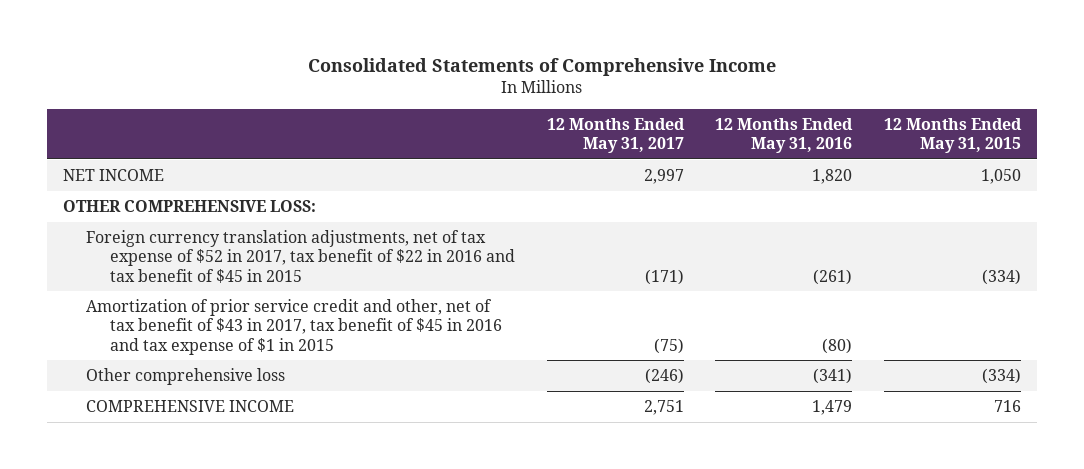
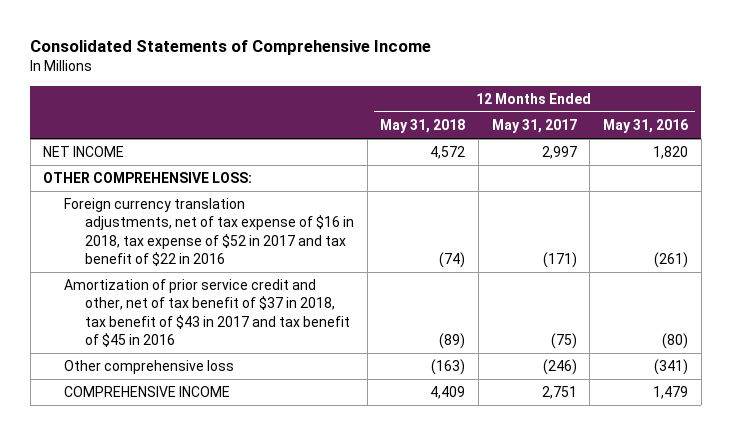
[883,117,1022,154] 12 Months Ended May 31, 2015 -> none
none -> [380,119,466,134] May 31, 2018
[86,229,515,283] Foreign currency translation adjustments, net of tax expense of $52 in 2017, tax benefit of $22 in 2016 and tax benefit of $45 in 2015 -> [64,198,354,267] Foreign currency translation adjustments, net of tax expense of $16 in 2018, tax expense of $52 in 2017 and tax benefit of $22 in 2016
[86,298,502,355] Amortization of prior service credit and other, net of tax benefit of $43 in 2017, tax benefit of $45 in 2016 and tax expense of $1 in 2015 -> [64,279,350,348] Amortization of prior service credit and other, net of tax benefit of $37 in 2018, tax benefit of $43 in 2017 and tax benefit of $45 in 2016

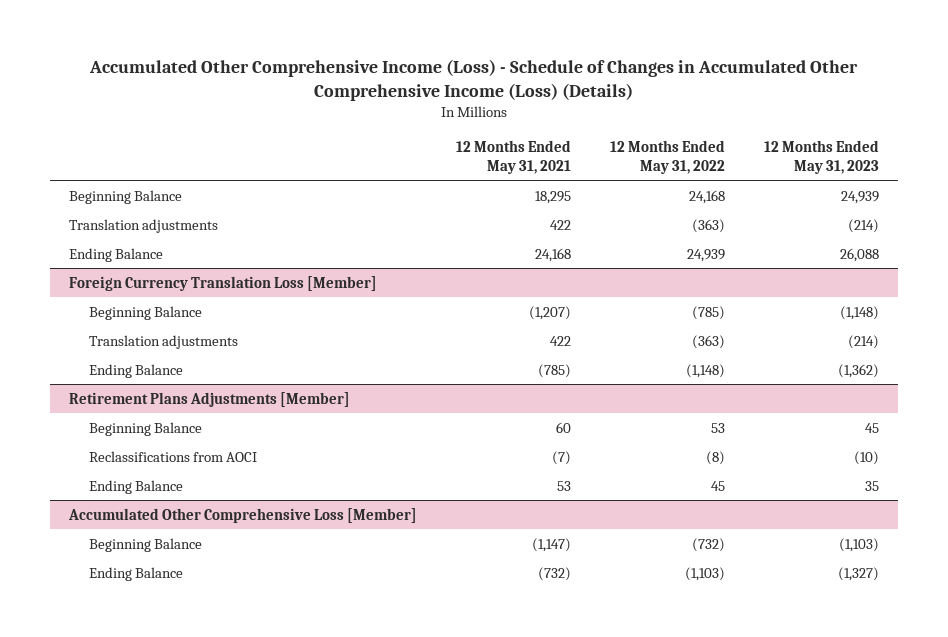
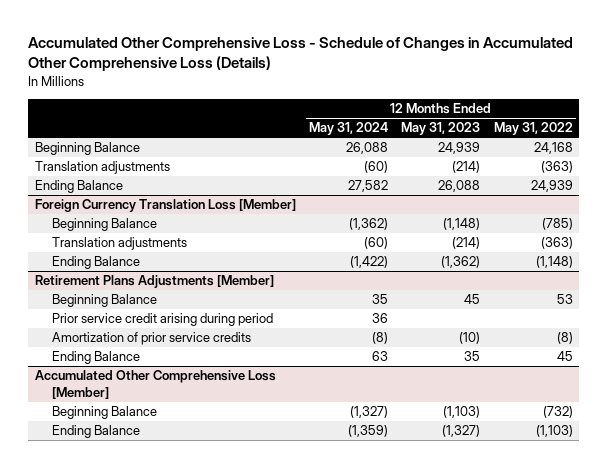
[89,59,859,101] Accumulated Other Comprehensive Income (Loss) - Schedule of Changes in Accumulated Other Comprehensive Income (Loss) (Details) -> [27,37,573,72] Accumulated Other Comprehensive Loss - Schedule of Changes in Accumulated Other Comprehensive Loss (Details)
[456,139,572,174] 12 Months Ended May 31, 2021 -> none
none -> [308,122,388,136] May 31, 2024
[89,450,258,462] Reclassifications from AOCI -> none
none -> [52,313,274,327] Prior service credit arising during period
none -> [52,332,252,346] Amortization of prior service credits

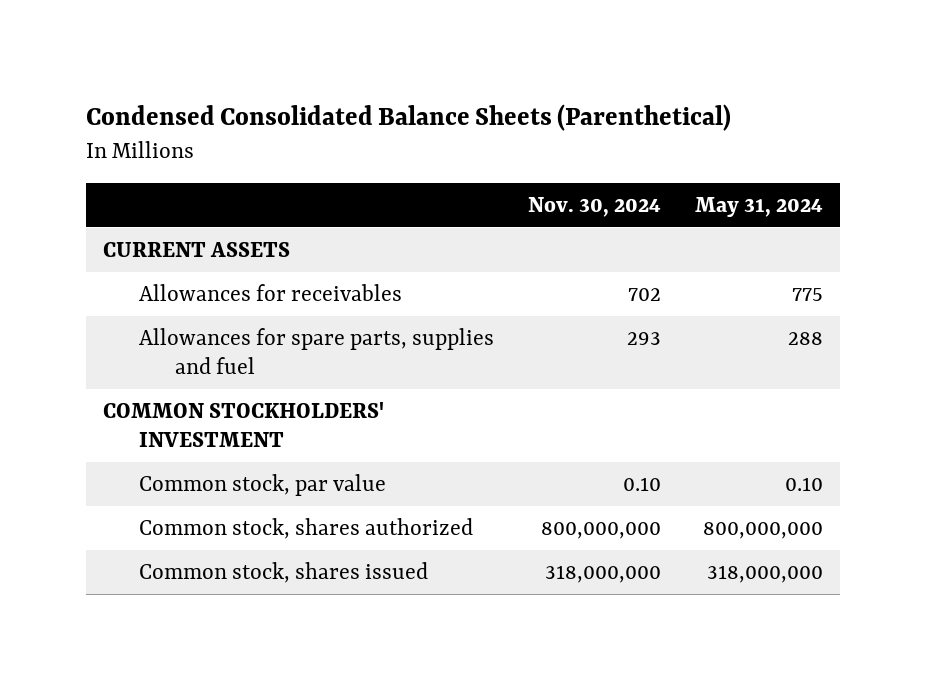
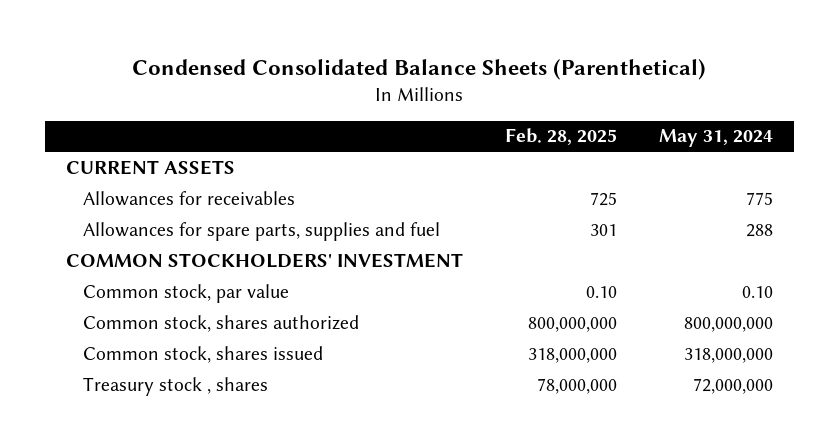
[527,197,661,218] Nov. 30, 2024 -> none
none -> [504,128,617,146] Feb. 28, 2025
none -> [83,376,269,396] Treasury stock , shares

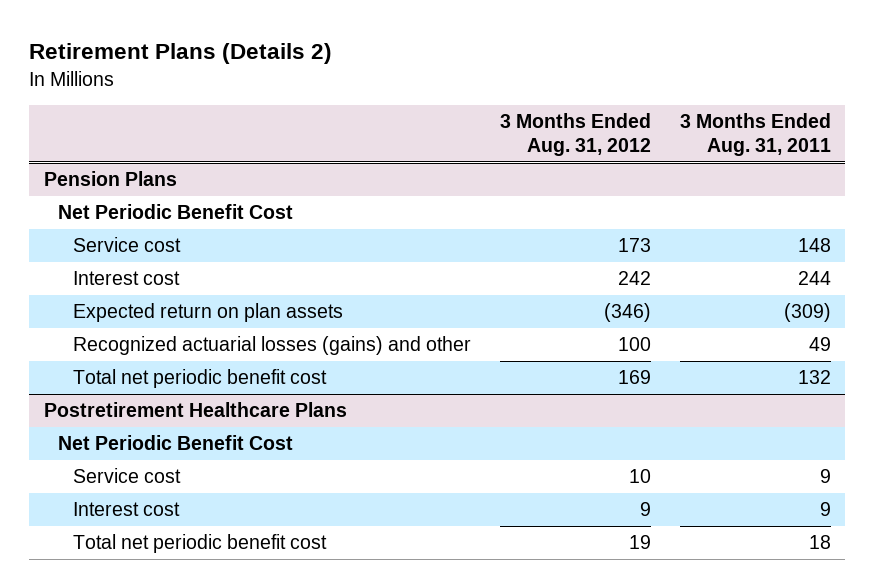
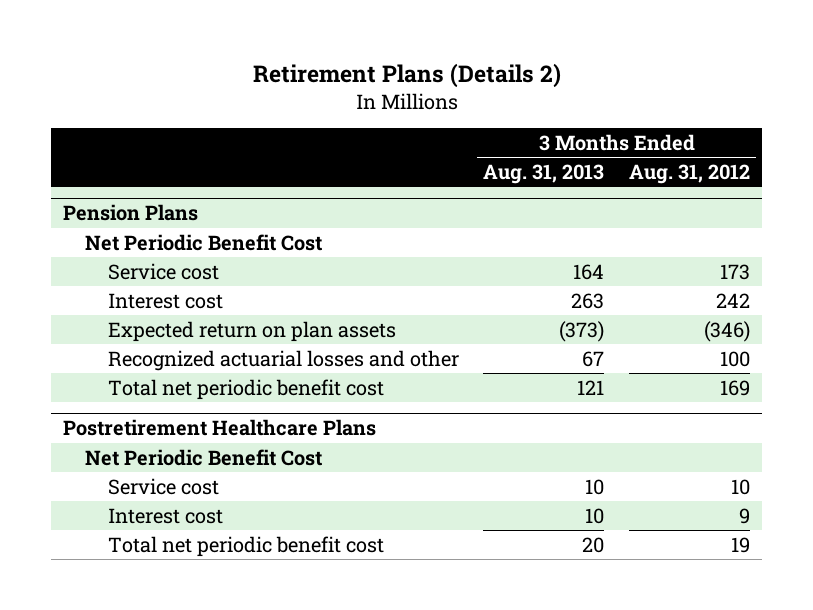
[679,113,831,157] 3 Months Ended Aug. 31, 2011 -> none
none -> [483,164,605,185] Aug. 31, 2013
[72,336,471,356] Recognized actuarial losses (gains) and other -> [107,349,459,371] Recognized actuarial losses and other

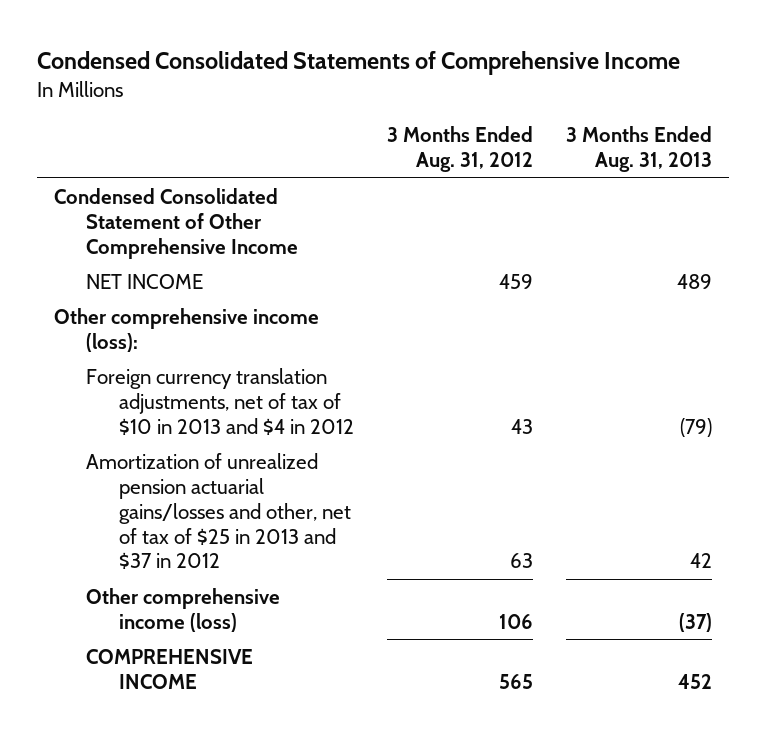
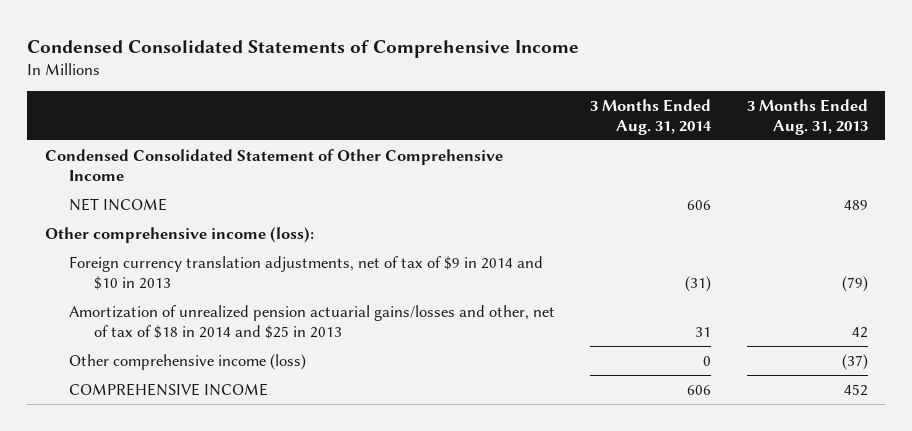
[386,126,533,173] 3 Months Ended Aug. 31, 2012 -> none
none -> [590,98,713,135] 3 Months Ended Aug. 31, 2014
[86,367,354,435] Foreign currency translation adjustments, net of tax of $10 in 2013 and $4 in 2012 -> [69,255,544,290] Foreign currency translation adjustments, net of tax of $9 in 2014 and $10 in 2013
[86,452,351,570] Amortization of unrealized pension actuarial gains/losses and other, net of tax of $25 in 2013 and $37 in 2012 -> [69,304,556,339] Amortization of unrealized pension actuarial gains/losses and other, net of tax of $18 in 2014 and $25 in 2013

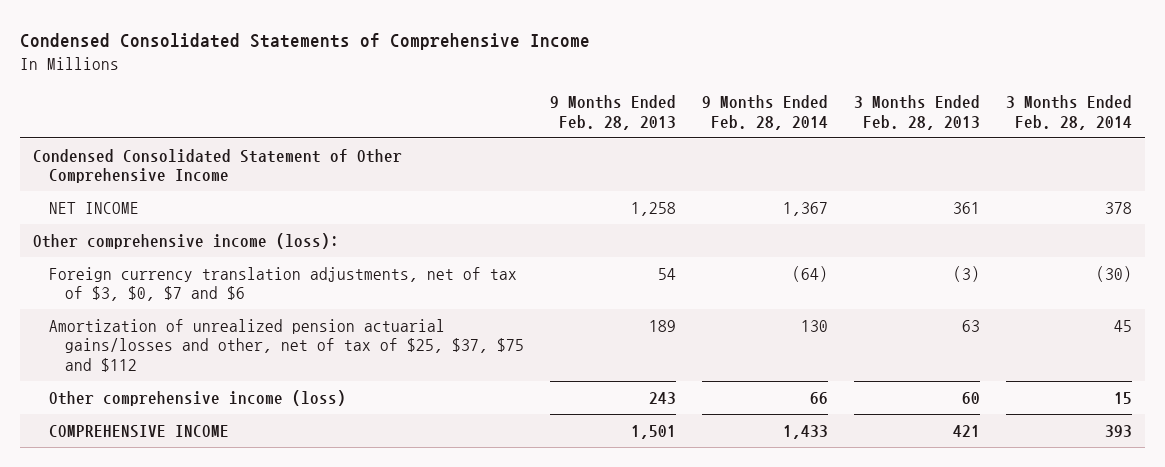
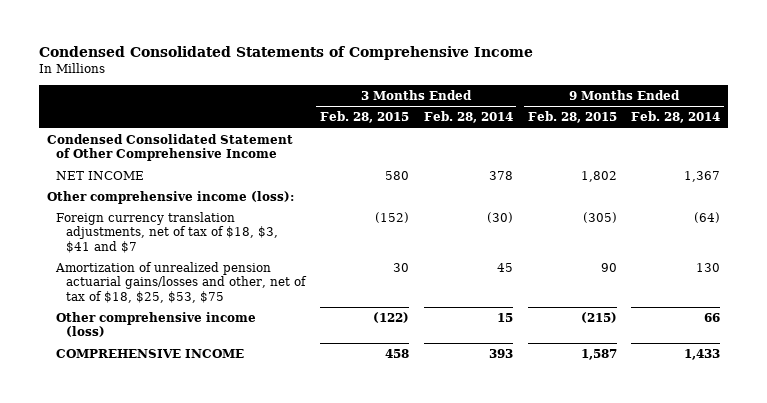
[549,95,676,130] 9 Months Ended Feb. 28, 2013 -> none
[853,95,980,130] 3 Months Ended Feb. 28, 2013 -> none
none -> [319,111,409,124] Feb. 28, 2015
none -> [527,111,617,124] Feb. 28, 2015
[49,266,518,302] Foreign currency translation adjustments, net of tax of $3, $0, $7 and $6 -> [56,211,278,254] Foreign currency translation adjustments, net of tax of $18, $3, $41 and $7
[49,318,524,373] Amortization of unrealized pension actuarial gains/losses and other, net of tax of $25, $37, $75 and $112 -> [55,261,307,304] Amortization of unrealized pension actuarial gains/losses and other, net of tax of $18, $25, $53, $75

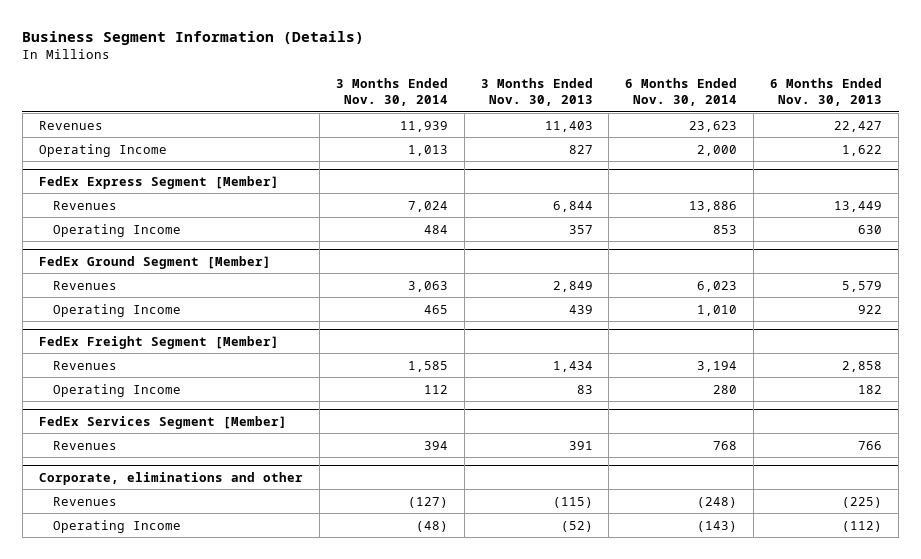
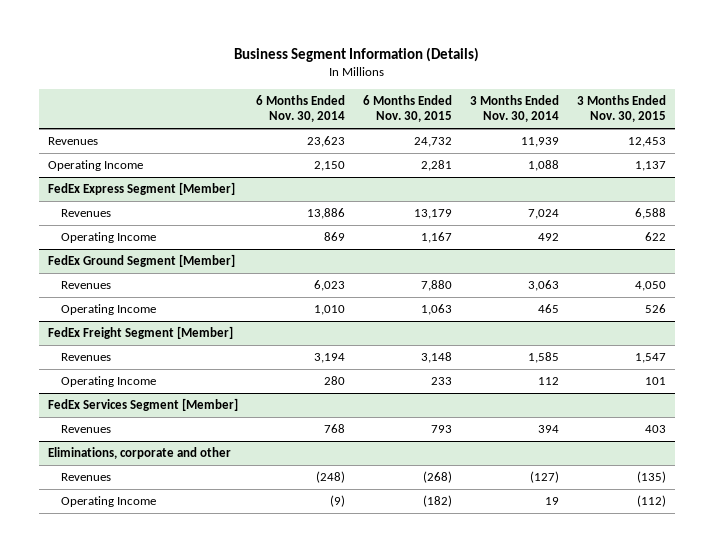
[480,77,593,107] 3 Months Ended Nov. 30, 2013 -> none
[770,77,883,107] 6 Months Ended Nov. 30, 2013 -> none
none -> [363,94,453,123] 6 Months Ended Nov. 30, 2015
none -> [577,94,667,123] 3 Months Ended Nov. 30, 2015
[407,144,448,156] 1,013 -> [528,160,560,172] 1,088
[697,144,738,156] 2,000 -> [313,161,345,172] 2,150
[423,224,448,234] 484 -> [538,233,560,242] 492
[713,224,738,234] 853 -> [323,232,345,242] 869
[38,471,303,485] Corporate, eliminations and other -> [47,447,231,460] Eliminations, corporate and other
[415,520,448,532] (48) -> [545,497,560,506] 19
[697,520,738,532] (143) -> [329,495,345,508] (9)

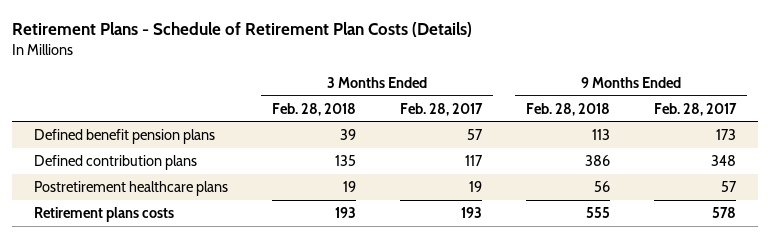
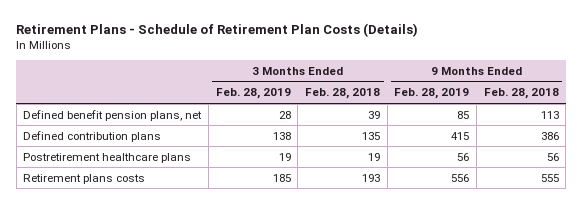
[399,102,483,116] Feb. 28, 2017 -> none
[653,102,737,116] Feb. 28, 2017 -> none
none -> [215,88,291,100] Feb. 28, 2019
none -> [394,88,470,100] Feb. 28, 2019
[34,129,216,145] Defined benefit pension plans -> [23,109,203,121] Defined benefit pension plans, net

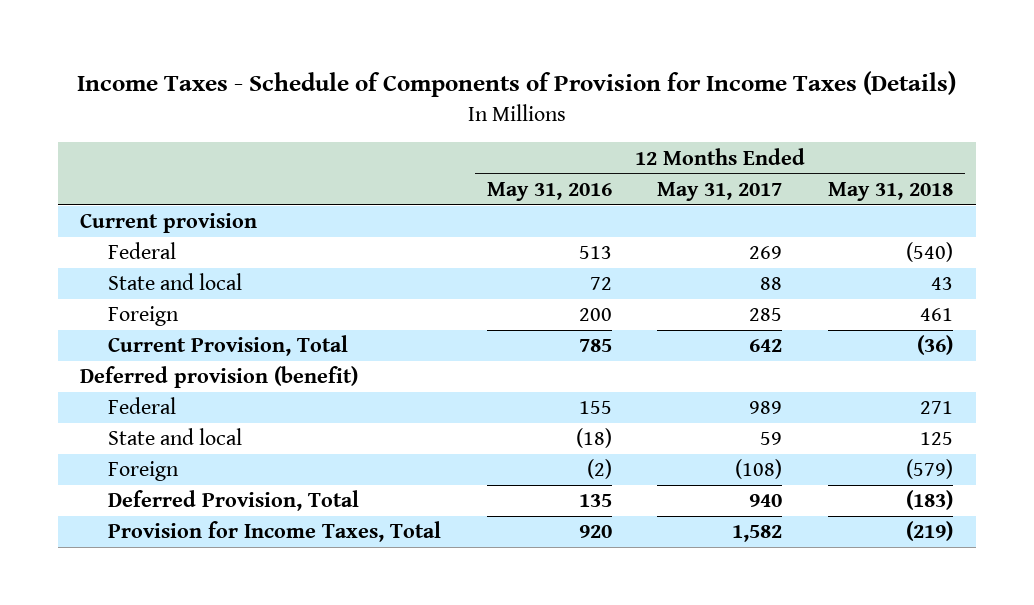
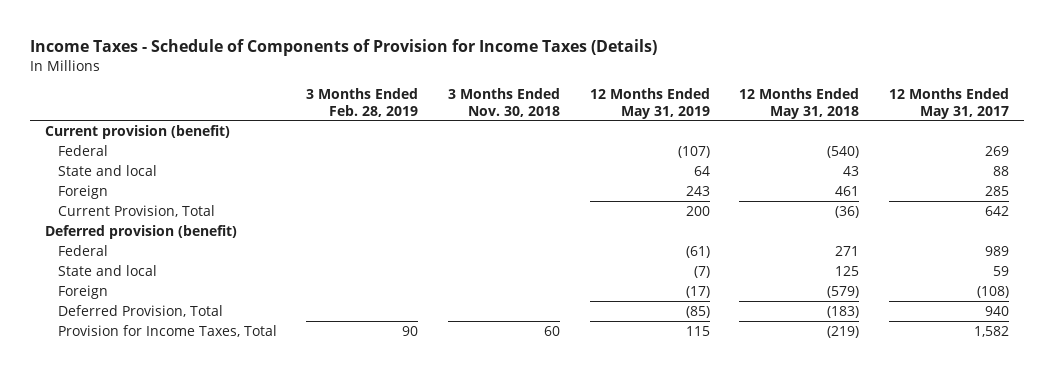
[486,181,612,201] May 31, 2016 -> none
none -> [306,88,419,117] 3 Months Ended Feb. 28, 2019
none -> [448,88,561,117] 3 Months Ended Nov. 30, 2018
none -> [589,88,710,119] 12 Months Ended May 31, 2019
[80,213,258,234] Current provision -> [45,124,231,139] Current provision (benefit)

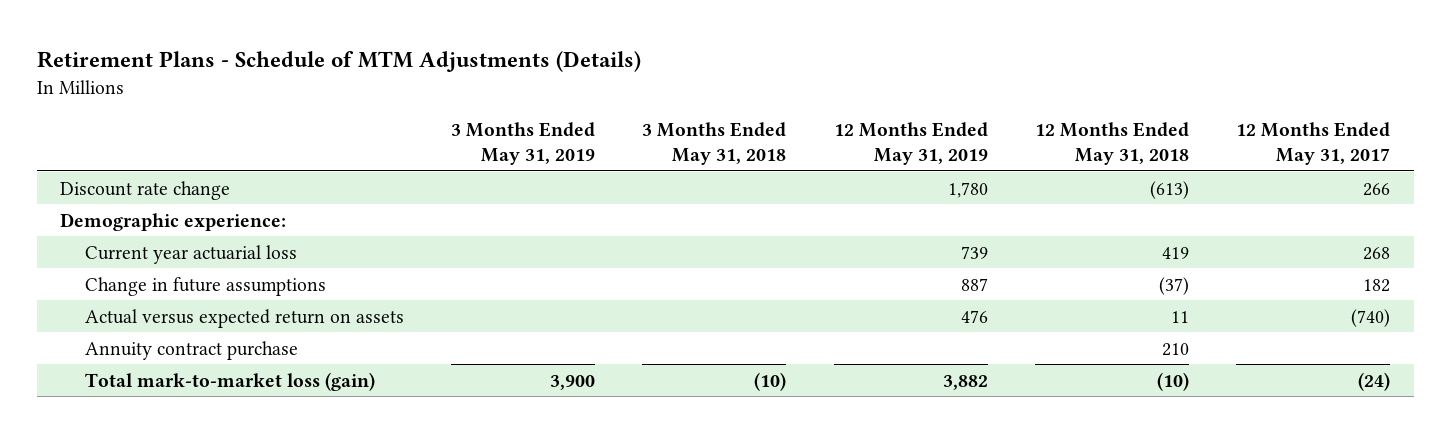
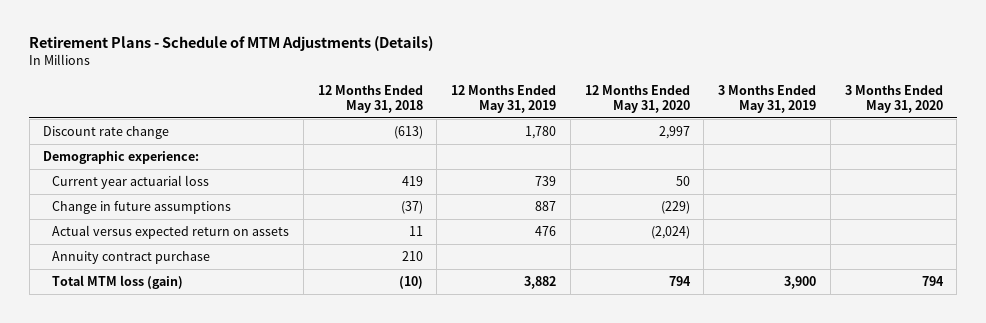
[642,122,787,165] 3 Months Ended May 31, 2018 -> none
[1235,122,1390,165] 12 Months Ended May 31, 2017 -> none
none -> [584,84,690,113] 12 Months Ended May 31, 2020
none -> [844,84,943,113] 3 Months Ended May 31, 2020
[85,371,376,391] Total mark-to-market loss (gain) -> [52,275,184,290] Total MTM loss (gain)

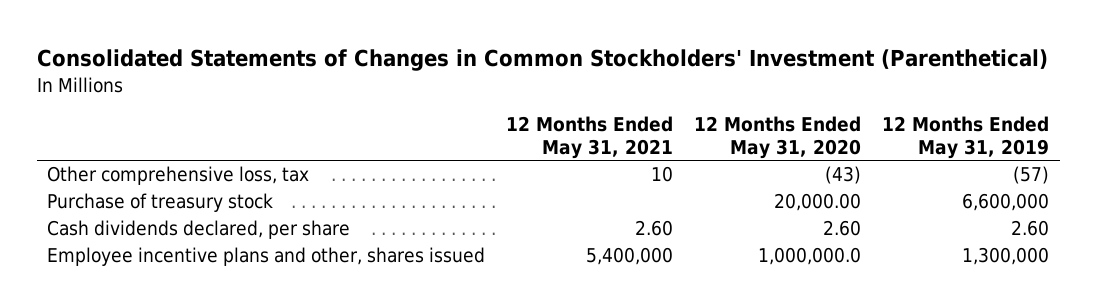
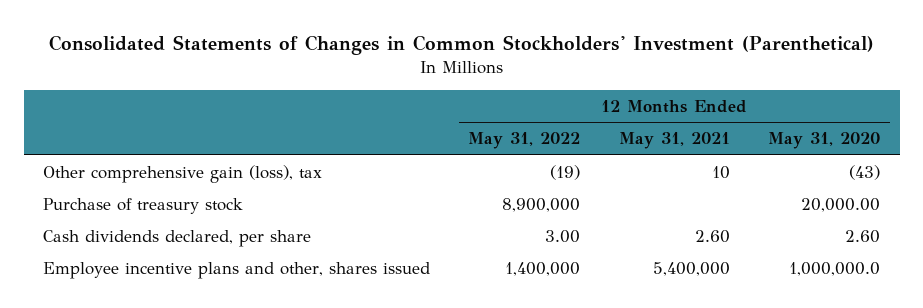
[882,116,1050,159] 12 Months Ended May 31, 2019 -> none
none -> [468,132,581,150] May 31, 2022
[47,166,310,186] Other comprehensive loss, tax -> [42,165,322,184] Other comprehensive gain (loss), tax

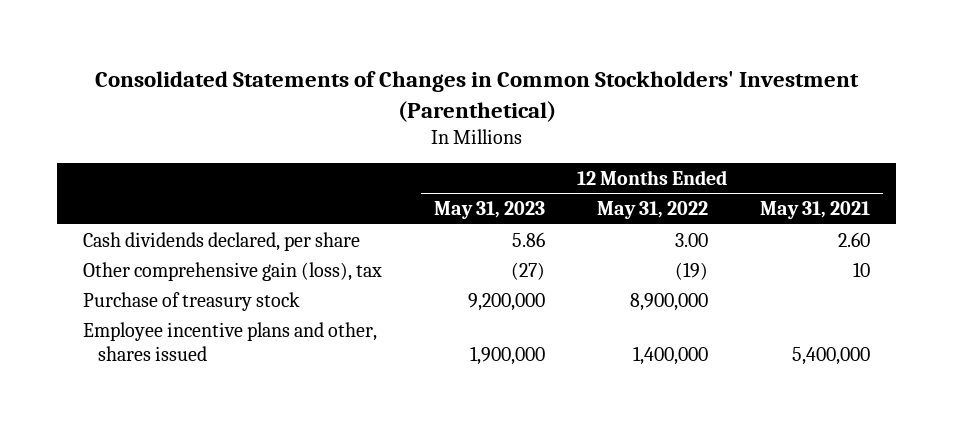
[768,132,881,150] May 31, 2020 -> none
none -> [434,201,546,220] May 31, 2023
[42,230,311,248] Cash dividends declared, per share -> [83,231,361,251] Cash dividends declared, per share

